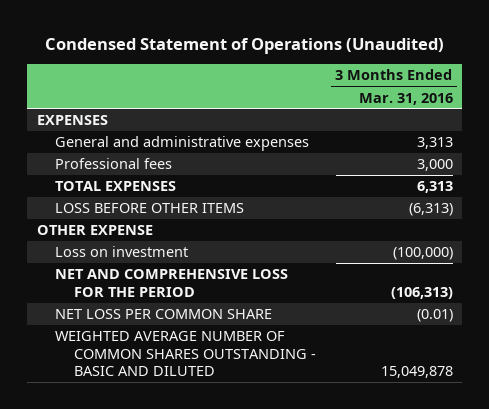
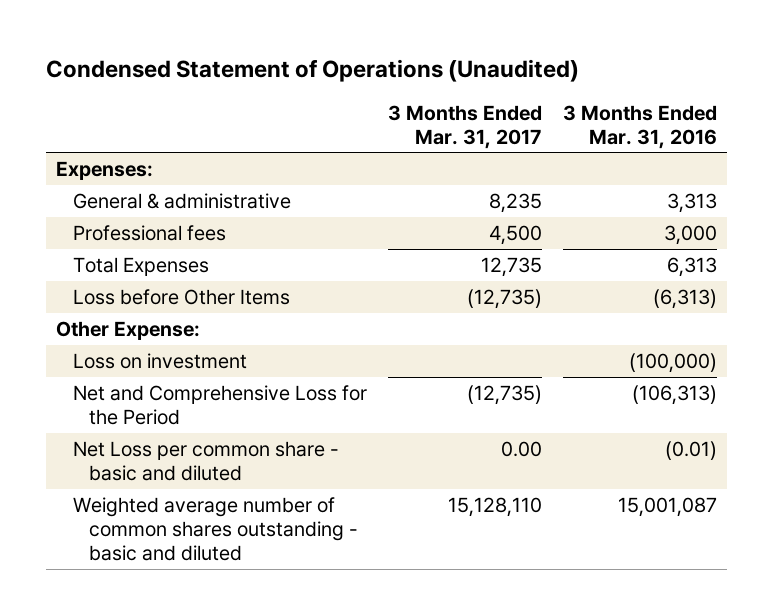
none -> [387,104,542,149] 3 Months Ended Mar. 31, 2017
[36,115,108,126] EXPENSES -> [56,160,154,180] Expenses:
[55,136,310,152] General and administrative expenses -> [72,192,291,209] General & administrative
[55,181,177,192] TOTAL EXPENSES -> [72,256,209,276] Total Expenses
[55,203,245,214] LOSS BEFORE OTHER ITEMS -> [72,288,290,305] Loss before Other Items
[36,225,153,236] OTHER EXPENSE -> [56,320,201,340] Other Expense:
[55,269,289,297] NET AND COMPREHENSIVE LOSS FOR THE PERIOD -> [72,384,367,425] Net and Comprehensive Loss for the Period
[55,309,273,320] NET LOSS PER COMMON SHARE -> [72,440,339,481] Net Loss per common share - basic and diluted
[55,331,317,377] WEIGHTED AVERAGE NUMBER OF COMMON SHARES OUTSTANDING - BASIC AND DILUTED -> [72,496,359,561] Weighted average number of common shares outstanding - basic and diluted
[380,366,453,379] 15,049,878 -> [617,496,717,517] 15,001,087

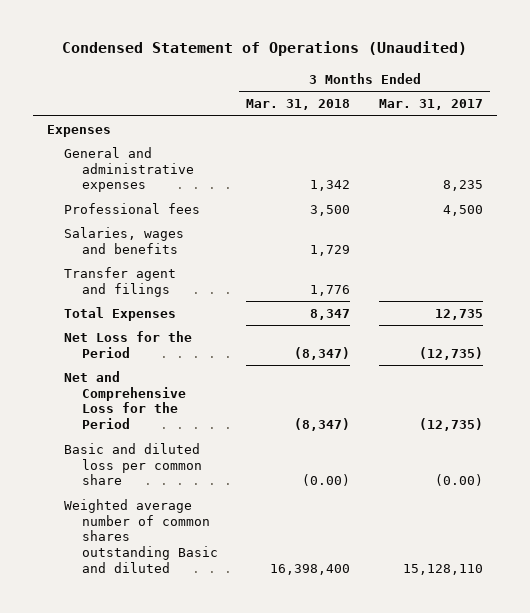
[562,104,717,149] 3 Months Ended Mar. 31, 2016 -> none
none -> [246,99,351,111] Mar. 31, 2018
[56,160,154,180] Expenses: -> [47,125,112,138] Expenses
[72,192,291,209] General & administrative -> [64,147,194,193] General and administrative expenses
none -> [64,227,185,254] Salaries, wages and benefits
none -> [64,267,177,297] Transfer agent and filings
[56,320,201,340] Other Expense: -> none
[72,352,247,369] Loss on investment -> none
[72,288,290,305] Loss before Other Items -> [64,331,193,358] Net Loss for the Period
[72,440,339,481] Net Loss per common share - basic and diluted -> [64,443,202,486] Basic and diluted loss per common share
[500,440,542,457] 0.00 -> [434,474,483,487] (0.00)
[72,496,359,561] Weighted average number of common shares outstanding - basic and diluted -> [64,499,218,573] Weighted average number of common shares outstanding Basic and diluted

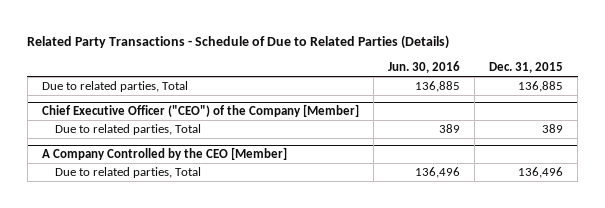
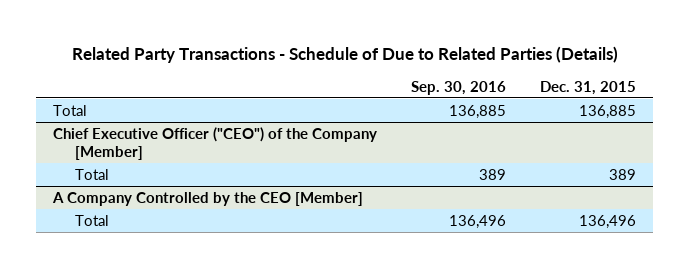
[388,61,461,74] Jun. 30, 2016 -> none
none -> [411,80,507,95] Sep. 30, 2016
[41,80,188,92] Due to related parties, Total -> [53,104,88,116] Total
[55,123,202,135] Due to related parties, Total -> [74,168,109,180] Total
[55,166,202,178] Due to related parties, Total -> [74,214,109,226] Total

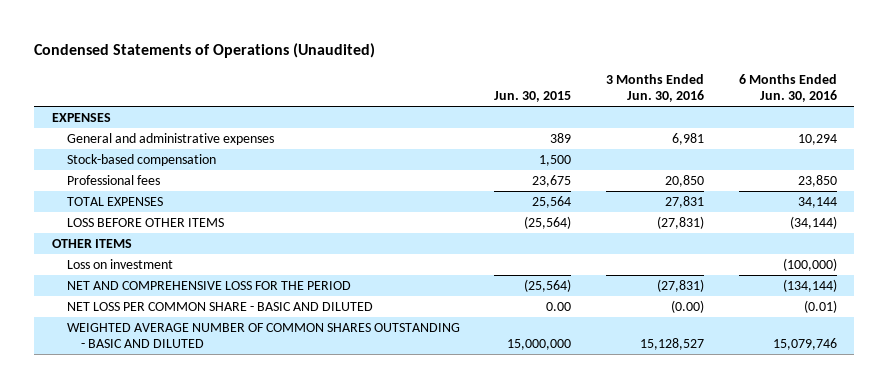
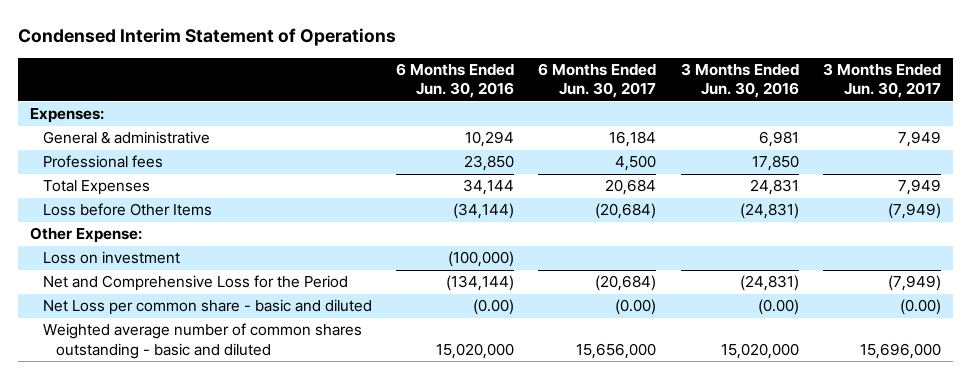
[34,43,376,59] Condensed Statements of Operations (Unaudited) -> [17,27,396,46] Condensed Interim Statement of Operations
[494,91,572,103] Jun. 30, 2015 -> none
none -> [538,62,657,99] 6 Months Ended Jun. 30, 2017
none -> [822,62,941,99] 3 Months Ended Jun. 30, 2017
[66,153,216,166] Stock-based compensation -> none
[51,112,111,122] EXPENSES -> [29,108,104,124] Expenses:
[66,132,274,145] General and administrative expenses -> [43,131,211,145] General & administrative
[665,174,705,187] 20,850 -> [751,155,799,172] 17,850
[66,196,163,206] TOTAL EXPENSES -> [43,180,151,196] Total Expenses
[665,195,705,208] 27,831 -> [749,179,799,196] 24,831
[66,217,224,227] LOSS BEFORE OTHER ITEMS -> [43,203,213,217] Loss before Other Items
[657,215,705,229] (27,831) -> [739,203,799,220] (24,831)
[51,238,132,248] OTHER ITEMS -> [29,227,142,244] Other Expense:
[66,280,351,290] NET AND COMPREHENSIVE LOSS FOR THE PERIOD -> [43,275,349,292] Net and Comprehensive Loss for the Period
[657,278,705,292] (27,831) -> [739,275,799,292] (24,831)
[66,301,373,311] NET LOSS PER COMMON SHARE - BASIC AND DILUTED -> [43,299,373,316] Net Loss per common share - basic and diluted
[804,299,838,313] (0.01) -> [473,299,515,316] (0.00)
[66,322,460,349] WEIGHTED AVERAGE NUMBER OF COMMON SHARES OUTSTANDING - BASIC AND DILUTED -> [43,323,363,359] Weighted average number of common shares outstanding - basic and diluted
[640,338,705,351] 15,128,527 -> [720,342,799,359] 15,020,000
[773,338,838,351] 15,079,746 -> [436,342,515,359] 15,020,000

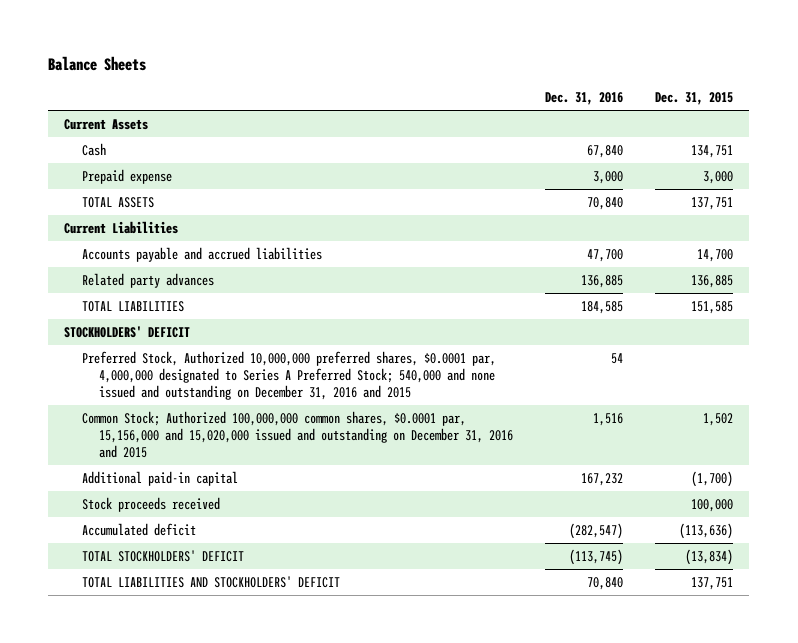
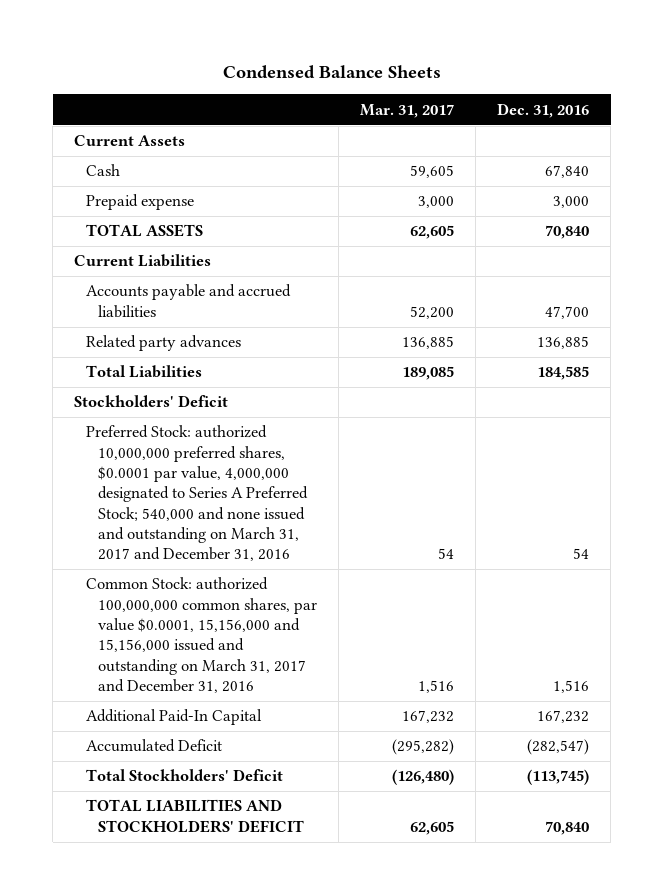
[48,56,147,72] Balance Sheets -> [222,64,441,79] Condensed Balance Sheets
[655,92,734,106] Dec. 31, 2015 -> none
none -> [360,103,455,118] Mar. 31, 2017
[81,496,220,512] Stock proceeds received -> none
[81,300,184,312] TOTAL LIABILITIES -> [86,365,203,379] Total Liabilities
[64,325,191,338] STOCKHOLDERS' DEFICIT -> [74,395,229,408] Stockholders' Deficit
[81,350,496,401] Preferred Stock, Authorized 10,000,000 preferred shares, $0.0001 par, 4,000,000 designated to Series A Preferred Stock; 540,000 and none issued and outstanding on December 31, 2016 and 2015 -> [86,425,308,562] Preferred Stock: authorized 10,000,000 preferred shares, $0.0001 par value, 4,000,000 designated to Series A Preferred Stock; 540,000 and none issued and outstanding on March 31, 2017 and December 31, 2016
[81,410,514,459] Common Stock; Authorized 100,000,000 common shares, $0.0001 par, 15,156,000 and 15,020,000 issued and outstanding on December 31, 2016 and 2015 -> [86,577,317,694] Common Stock: authorized 100,000,000 common shares, par value $0.0001, 15,156,000 and 15,156,000 issued and outstanding on March 31, 2017 and December 31, 2016
[81,470,238,486] Additional paid-in capital -> [86,709,263,726] Additional Paid-In Capital
[81,522,196,536] Accumulated deficit -> [86,739,223,753] Accumulated Deficit
[81,549,244,562] TOTAL STOCKHOLDERS' DEFICIT -> [86,769,284,782] Total Stockholders' Deficit

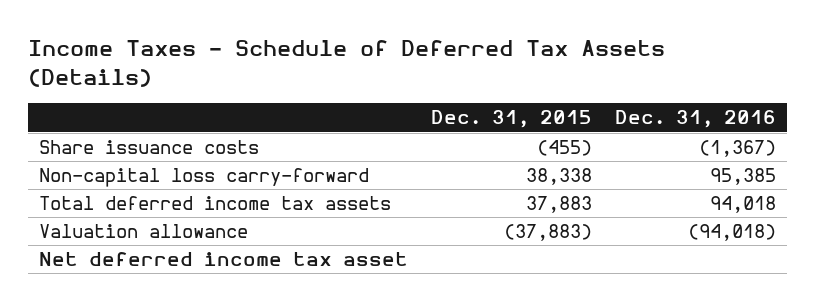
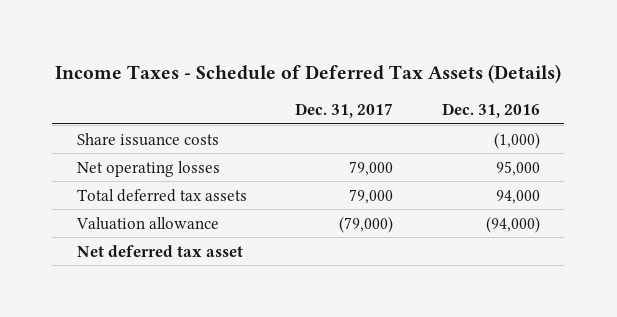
[430,110,592,129] Dec. 31, 2015 -> none
none -> [295,103,394,119] Dec. 31, 2017
[39,168,370,188] Non-capital loss carry-forward -> none
[698,140,776,158] (1,367) -> [493,131,540,149] (1,000)
none -> [76,160,220,177] Net operating losses
[39,196,392,211] Total deferred income tax assets -> [76,188,247,202] Total deferred tax assets
[709,196,776,214] 94,018 -> [495,189,540,204] 94,000
[687,224,776,242] (94,018) -> [485,215,540,233] (94,000)
[39,252,409,267] Net deferred income tax asset -> [76,244,243,257] Net deferred tax asset

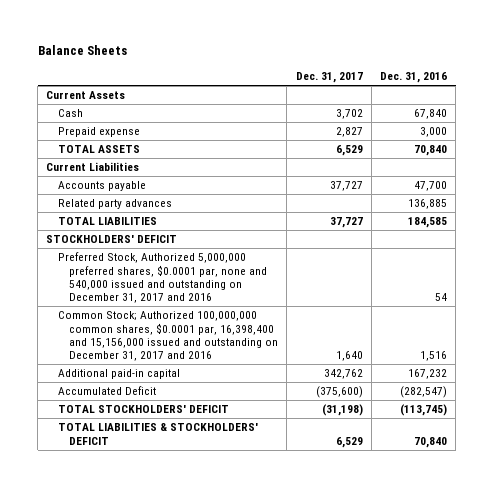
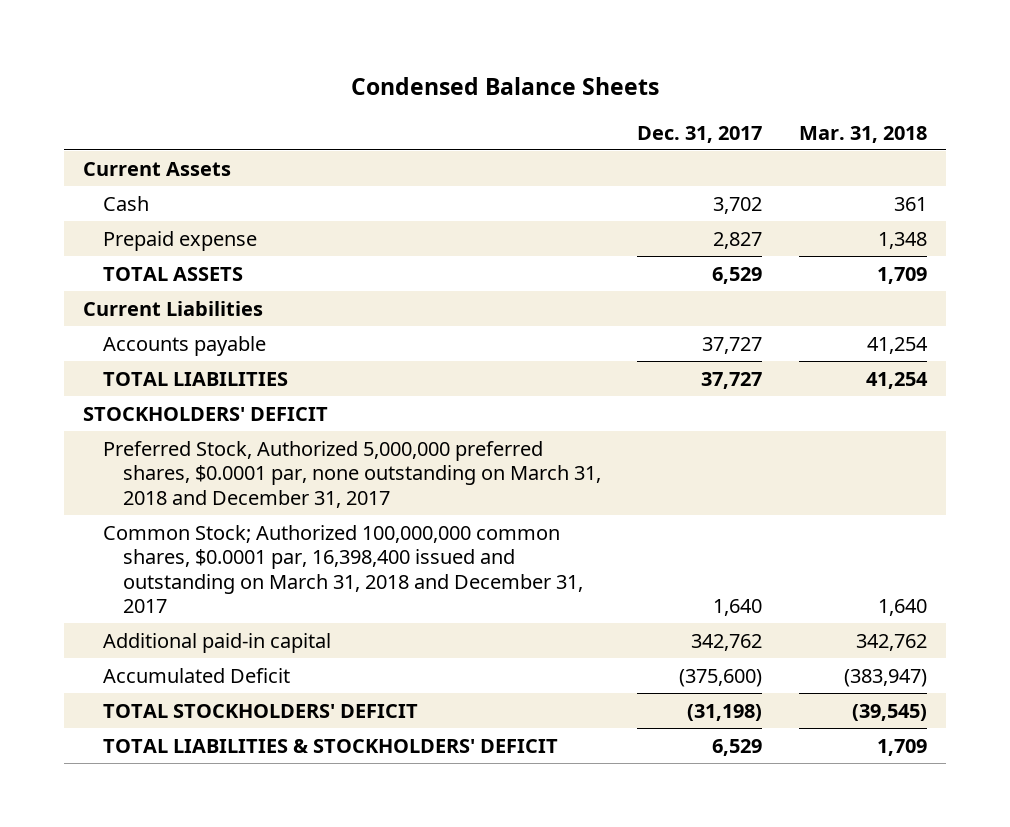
[37,45,127,56] Balance Sheets -> [350,77,659,96] Condensed Balance Sheets
[379,72,447,84] Dec. 31, 2016 -> none
none -> [799,125,928,143] Mar. 31, 2018
[57,199,172,210] Related party advances -> none
[57,252,268,304] Preferred Stock, Authorized 5,000,000 preferred shares, $0.0001 par, none and 540,000 issued and outstanding on December 31, 2017 and 2016 -> [102,440,601,508] Preferred Stock, Authorized 5,000,000 preferred shares, $0.0001 par, none outstanding on March 31, 2018 and December 31, 2017
[57,311,279,362] Common Stock; Authorized 100,000,000 common shares, $0.0001 par, 16,398,400 and 15,156,000 issued and outstanding on December 31, 2017 and 2016 -> [102,524,583,614] Common Stock; Authorized 100,000,000 common shares, $0.0001 par, 16,398,400 issued and outstanding on March 31, 2018 and December 31, 2017

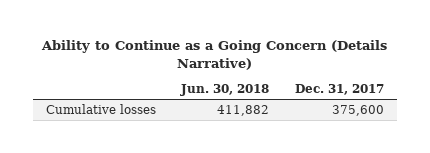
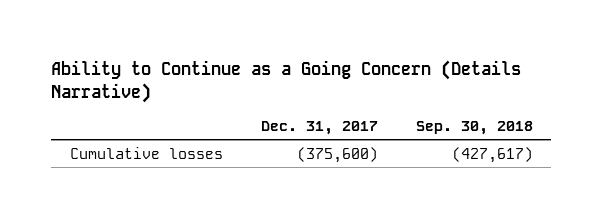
[180,84,270,97] Jun. 30, 2018 -> none
none -> [415,121,533,136] Sep. 30, 2018
[332,105,385,117] 375,600 -> [296,146,378,163] (375,600)

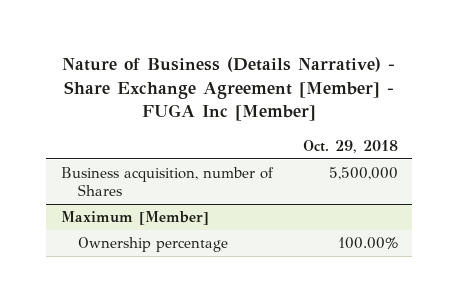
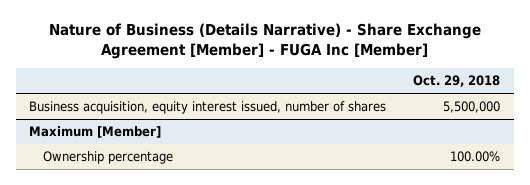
[61,167,275,197] Business acquisition, number of Shares -> [29,101,387,115] Business acquisition, equity interest issued, number of shares

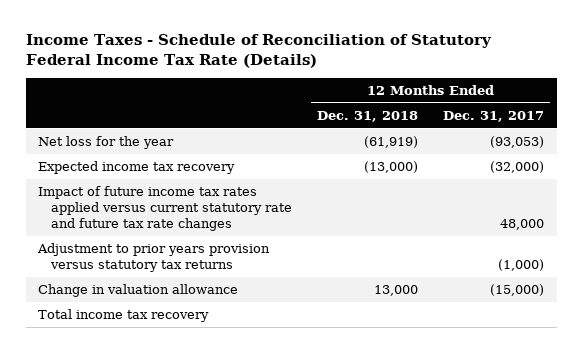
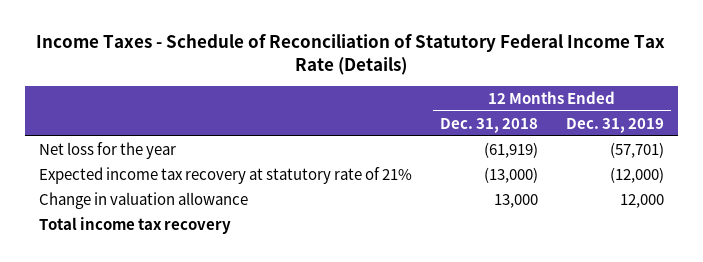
[443,110,545,122] Dec. 31, 2017 -> none
none -> [566,117,665,133] Dec. 31, 2019
[37,186,293,232] Impact of future income tax rates applied versus current statutory rate and future tax rate changes -> none
[36,243,270,273] Adjustment to prior years provision versus statutory tax returns -> none
[37,161,235,175] Expected income tax recovery -> [38,166,412,184] Expected income tax recovery at statutory rate of 21%

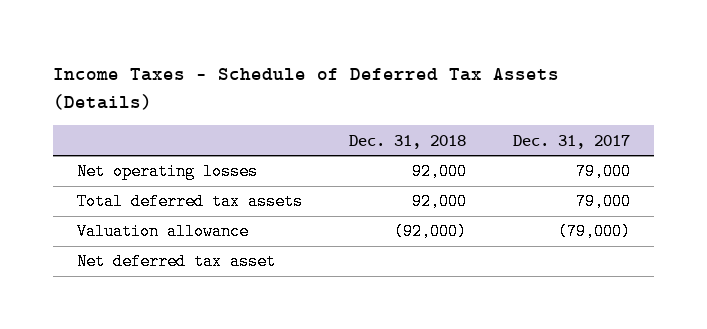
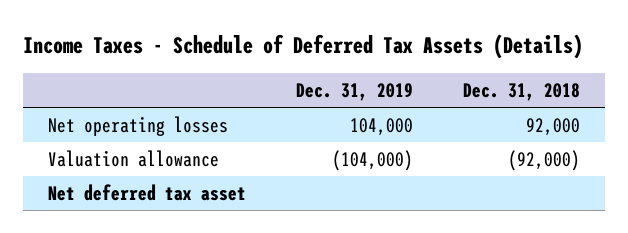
[513,134,631,149] Dec. 31, 2017 -> none
none -> [295,82,413,101] Dec. 31, 2019
[76,193,303,211] Total deferred tax assets -> none

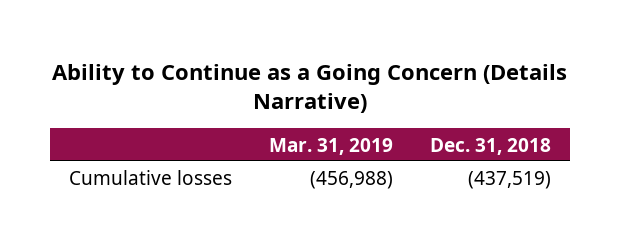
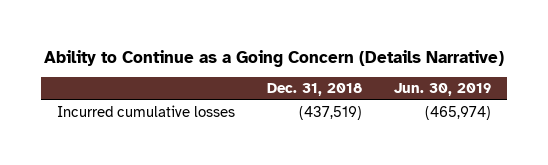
[268,137,393,155] Mar. 31, 2019 -> none
none -> [394,83,492,97] Jun. 30, 2019
[68,170,232,186] Cumulative losses -> [56,105,235,118] Incurred cumulative losses

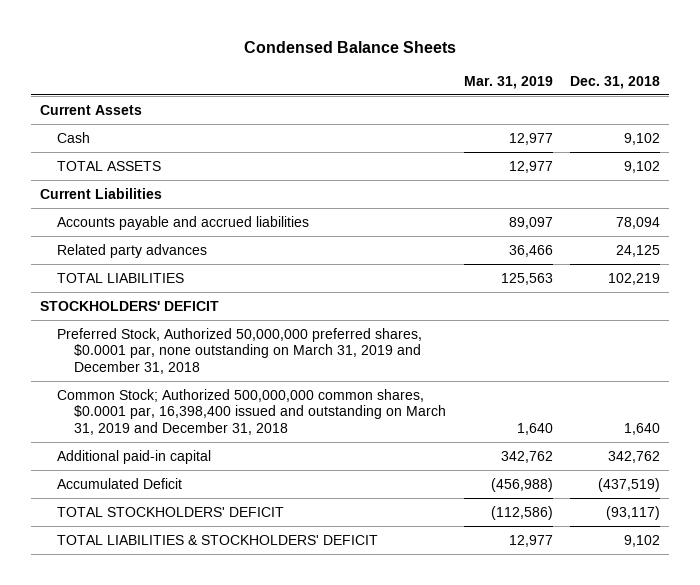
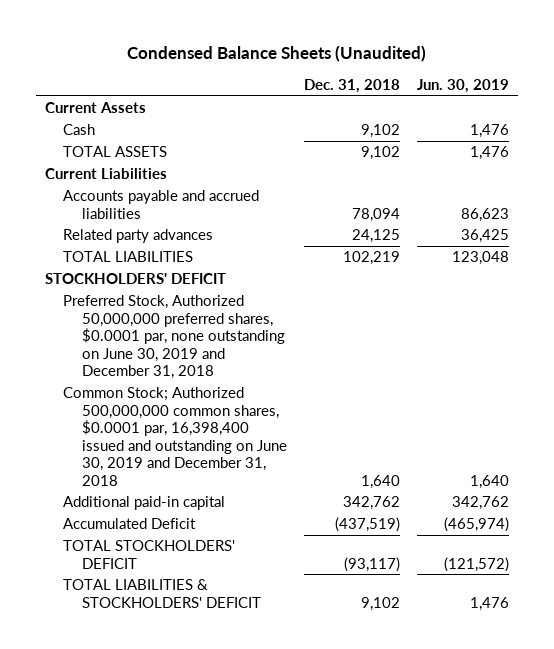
[243,40,456,53] Condensed Balance Sheets -> [126,45,426,63] Condensed Balance Sheets (Unaudited)
[463,75,553,89] Mar. 31, 2019 -> none
none -> [417,79,510,94] Jun. 30, 2019
[57,327,423,375] Preferred Stock, Authorized 50,000,000 preferred shares, $0.0001 par, none outstanding on March 31, 2019 and December 31, 2018 -> [63,295,285,380] Preferred Stock, Authorized 50,000,000 preferred shares, $0.0001 par, none outstanding on June 30, 2019 and December 31, 2018
[57,388,447,436] Common Stock; Authorized 500,000,000 common shares, $0.0001 par, 16,398,400 issued and outstanding on March 31, 2019 and December 31, 2018 -> [63,387,287,486] Common Stock; Authorized 500,000,000 common shares, $0.0001 par, 16,398,400 issued and outstanding on June 30, 2019 and December 31, 2018

